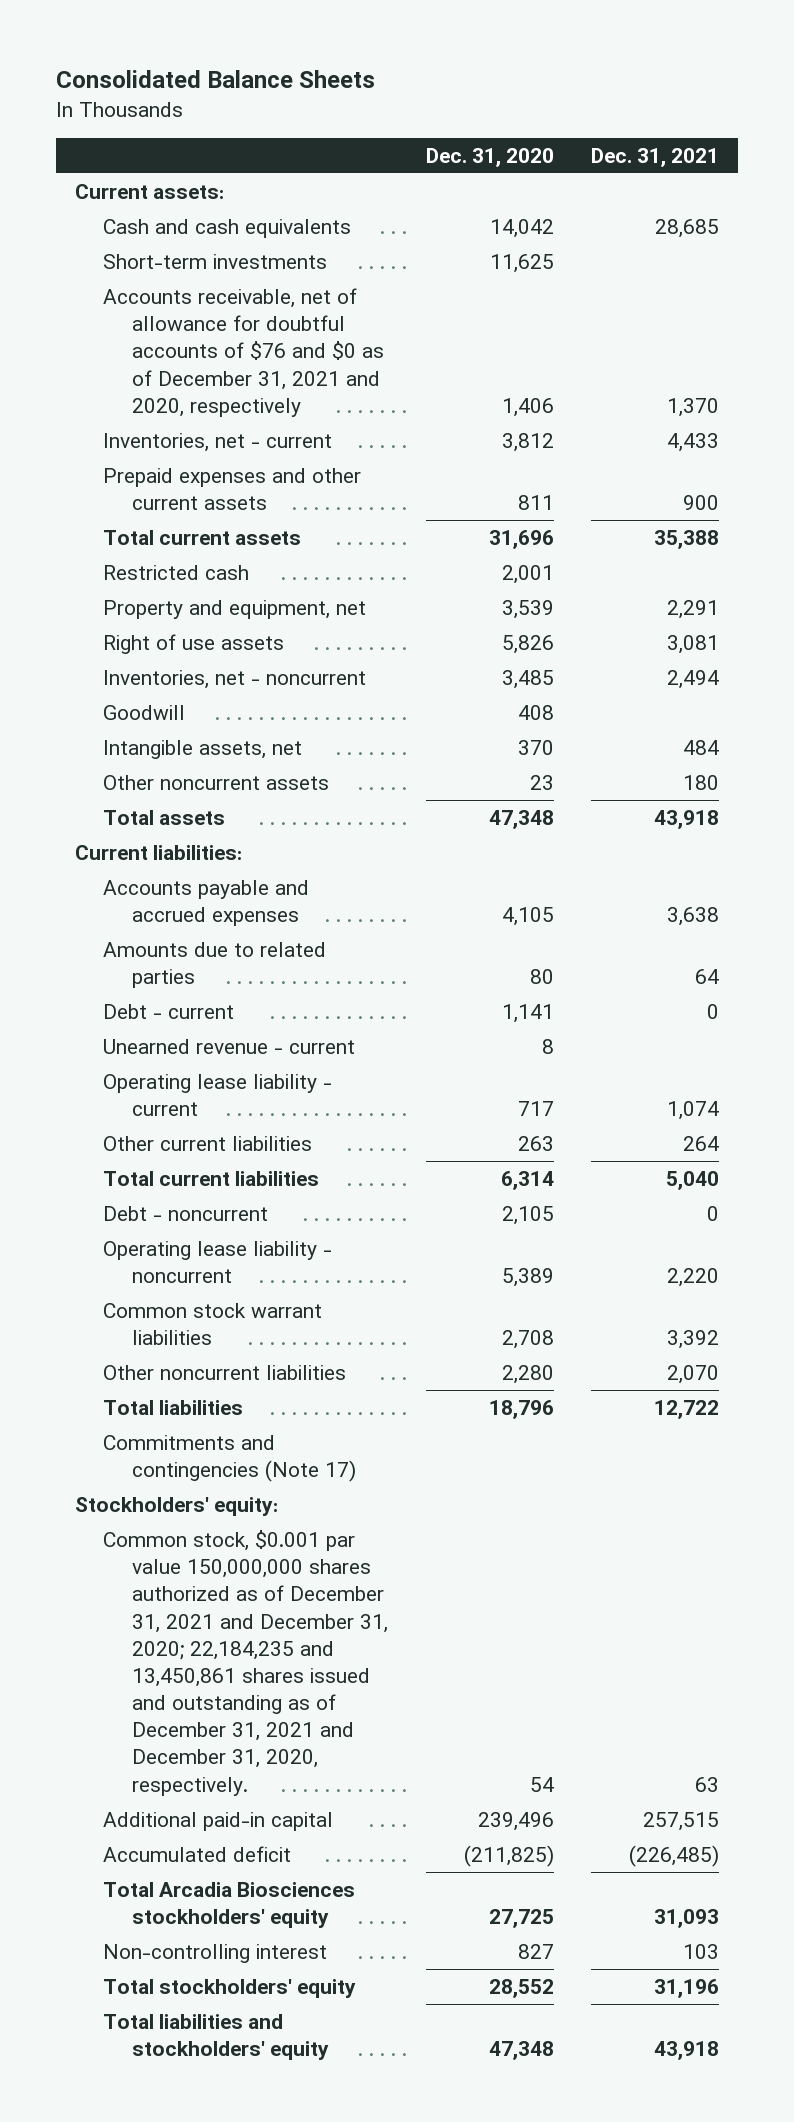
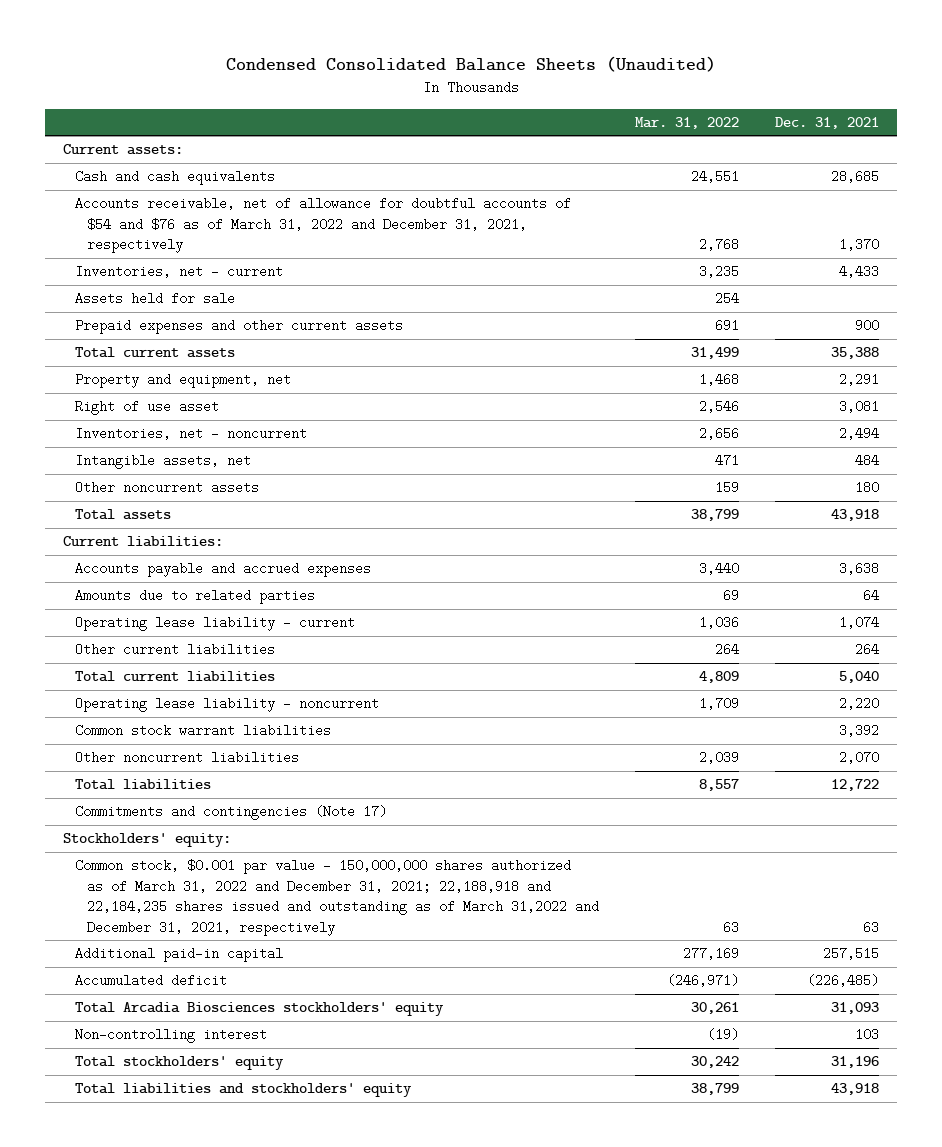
[55,70,375,89] Consolidated Balance Sheets -> [226,56,717,73] Condensed Consolidated Balance Sheets (Unaudited)
[425,147,554,167] Dec. 31, 2020 -> none
none -> [635,116,740,129] Mar. 31, 2022
[103,254,328,270] Short-term investments -> none
[103,288,384,417] Accounts receivable, net of allowance for doubtful accounts of $76 and $0 as of December 31, 2021 and 2020, respectively -> [75,197,572,254] Accounts receivable, net of allowance for doubtful accounts of $54 and $76 as of March 31, 2022 and December 31, 2021, respectively
none -> [75,292,236,306] Assets held for sale
[103,565,250,581] Restricted cash -> none
[103,634,285,655] Right of use assets -> [75,400,220,416] Right of use asset
[103,705,186,721] Goodwill -> none
[103,1004,235,1020] Debt - current -> none
[103,1039,356,1055] Unearned revenue - current -> none
[103,1206,269,1222] Debt - noncurrent -> none
[103,1530,388,1796] Common stock, $0.001 par value 150,000,000 shares authorized as of December 31, 2021 and December 31, 2020; 22,184,235 and 13,450,861 shares issued and outstanding as of December 31, 2021 and December 31, 2020, respectively. -> [75,859,600,936] Common stock, $0.001 par value - 150,000,000 shares authorized as of March 31, 2022 and December 31, 2021; 22,188,918 and 22,184,235 shares issued and outstanding as of March 31,2022 and December 31, 2021, respectively

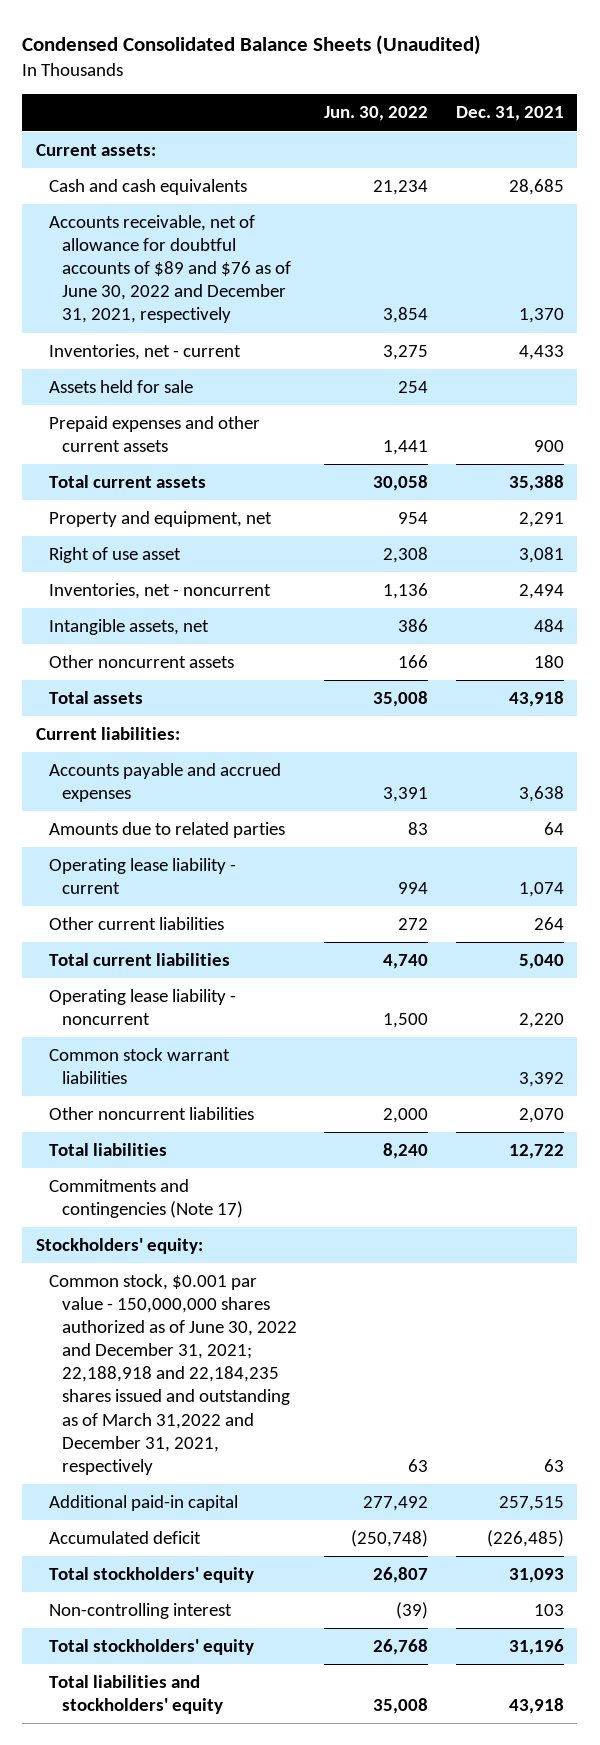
[635,116,740,129] Mar. 31, 2022 -> none
none -> [324,106,429,122] Jun. 30, 2022
[75,197,572,254] Accounts receivable, net of allowance for doubtful accounts of $54 and $76 as of March 31, 2022 and December 31, 2021, respectively -> [49,215,292,324] Accounts receivable, net of allowance for doubtful accounts of $89 and $76 as of June 30, 2022 and December 31, 2021, respectively
[75,859,600,936] Common stock, $0.001 par value - 150,000,000 shares authorized as of March 31, 2022 and December 31, 2021; 22,188,918 and 22,184,235 shares issued and outstanding as of March 31,2022 and December 31, 2021, respectively -> [49,1274,298,1475] Common stock, $0.001 par value - 150,000,000 shares authorized as of June 30, 2022 and December 31, 2021; 22,188,918 and 22,184,235 shares issued and outstanding as of March 31,2022 and December 31, 2021, respectively
[75,1002,445,1017] Total Arcadia Biosciences stockholders' equity -> [49,1567,255,1584] Total stockholders' equity

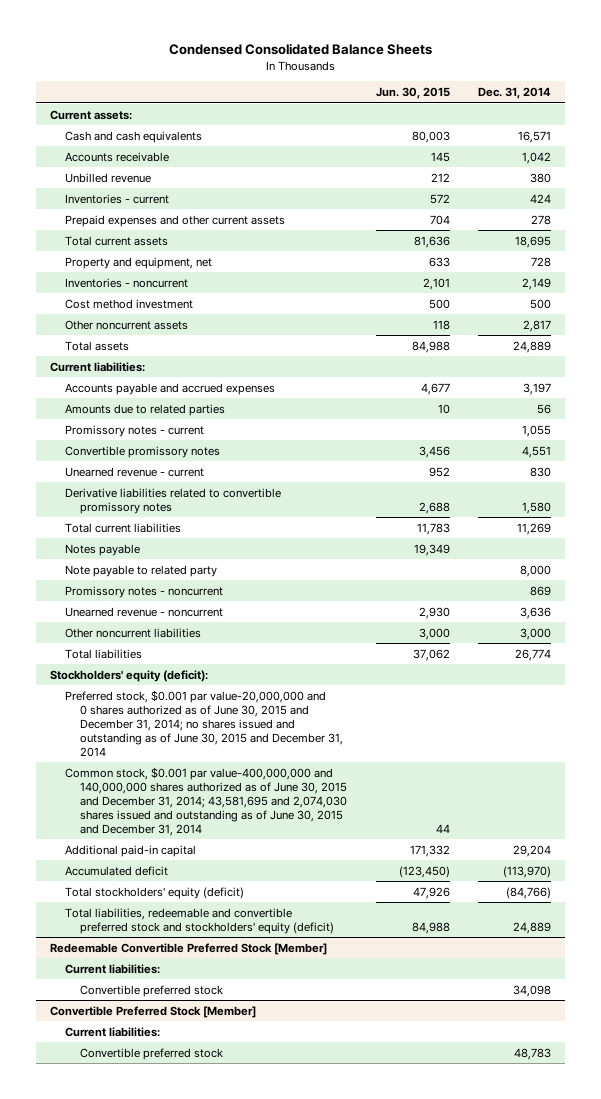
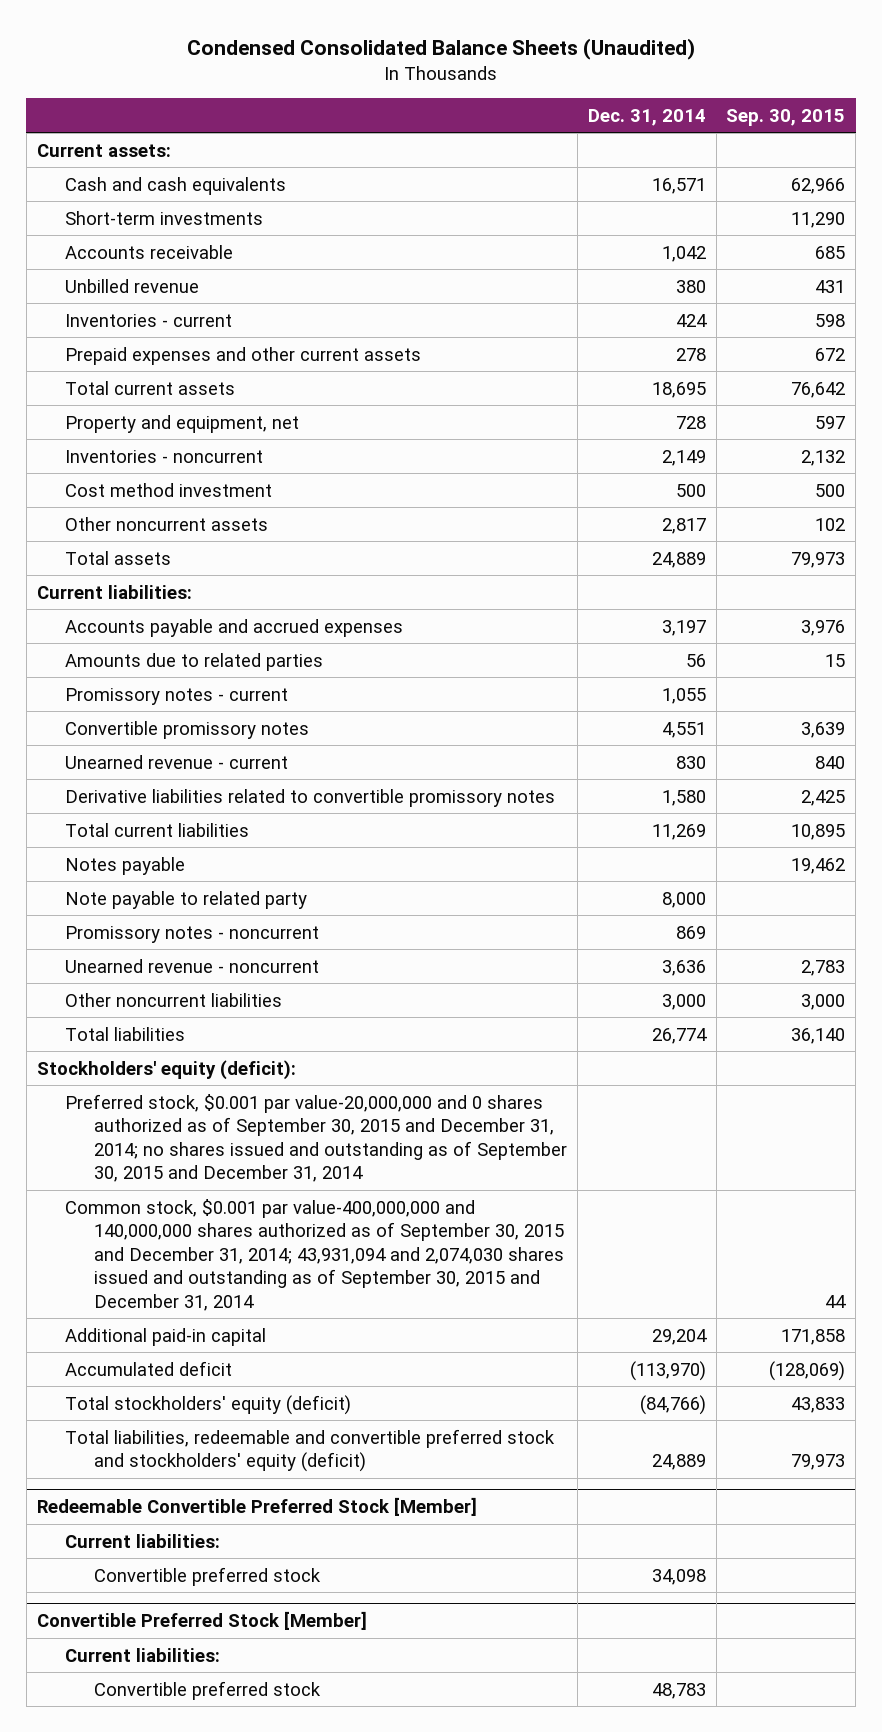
[168,43,432,56] Condensed Consolidated Balance Sheets -> [186,37,695,60] Condensed Consolidated Balance Sheets (Unaudited)
[375,87,450,100] Jun. 30, 2015 -> none
none -> [726,108,846,126] Sep. 30, 2015
none -> [65,210,264,225] Short-term investments
[65,689,344,757] Preferred stock, $0.001 par value-20,000,000 and 0 shares authorized as of June 30, 2015 and December 31, 2014; no shares issued and outstanding as of June 30, 2015 and December 31, 2014 -> [65,1093,568,1183] Preferred stock, $0.001 par value-20,000,000 and 0 shares authorized as of September 30, 2015 and December 31, 2014; no shares issued and outstanding as of September 30, 2015 and December 31, 2014
[65,766,348,836] Common stock, $0.001 par value-400,000,000 and 140,000,000 shares authorized as of June 30, 2015 and December 31, 2014; 43,581,695 and 2,074,030 shares issued and outstanding as of June 30, 2015 and December 31, 2014 -> [65,1198,565,1311] Common stock, $0.001 par value-400,000,000 and 140,000,000 shares authorized as of September 30, 2015 and December 31, 2014; 43,931,094 and 2,074,030 shares issued and outstanding as of September 30, 2015 and December 31, 2014

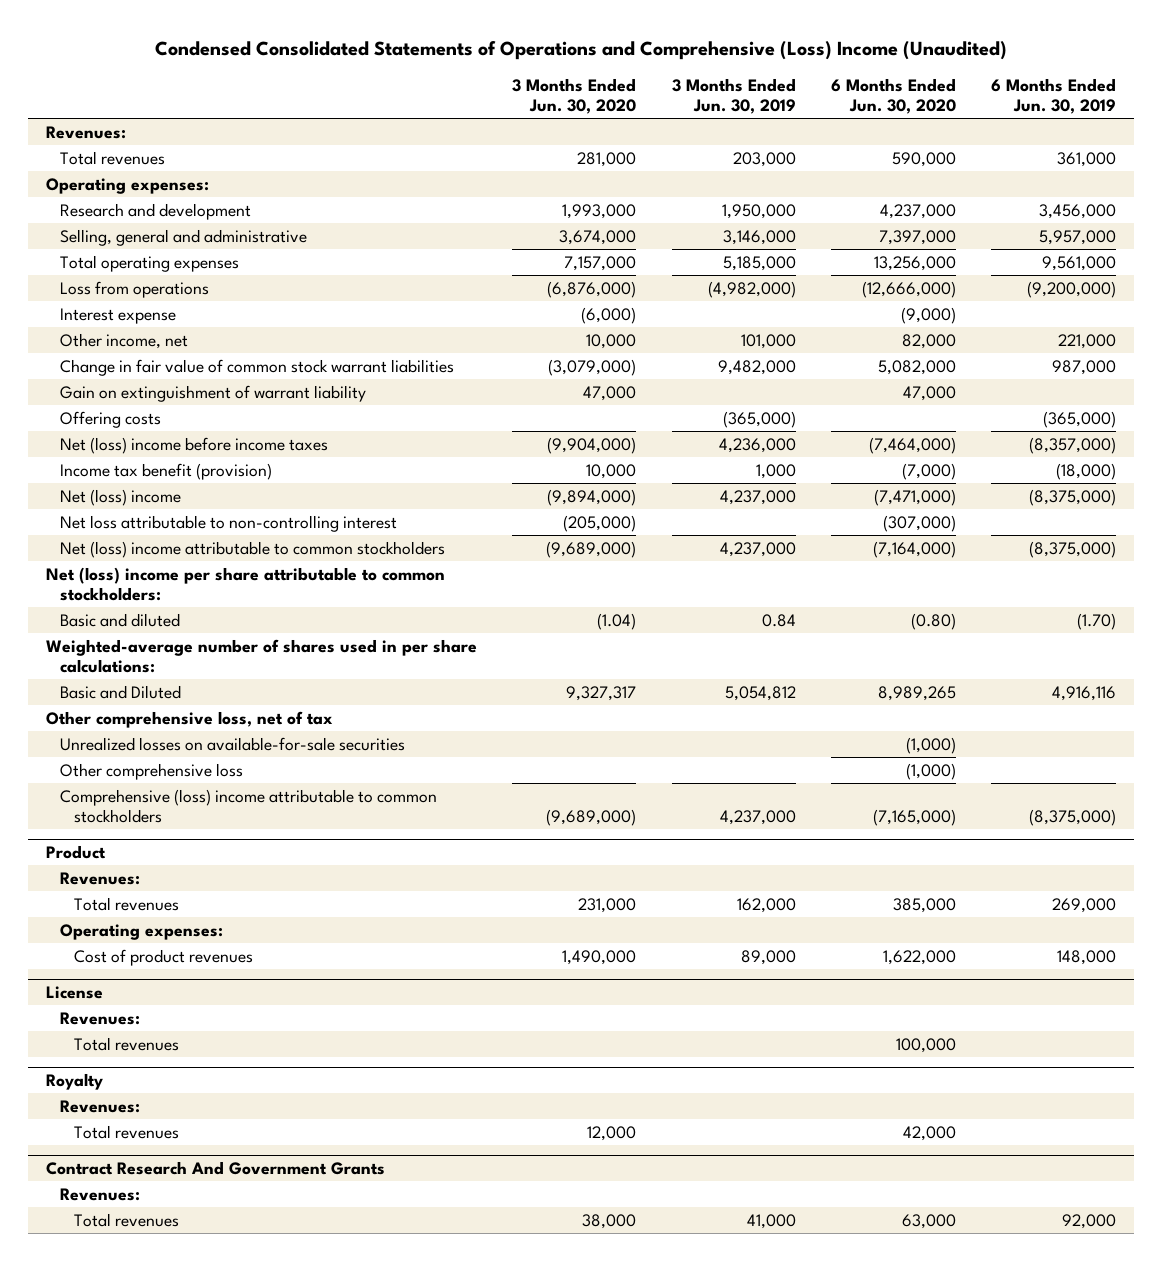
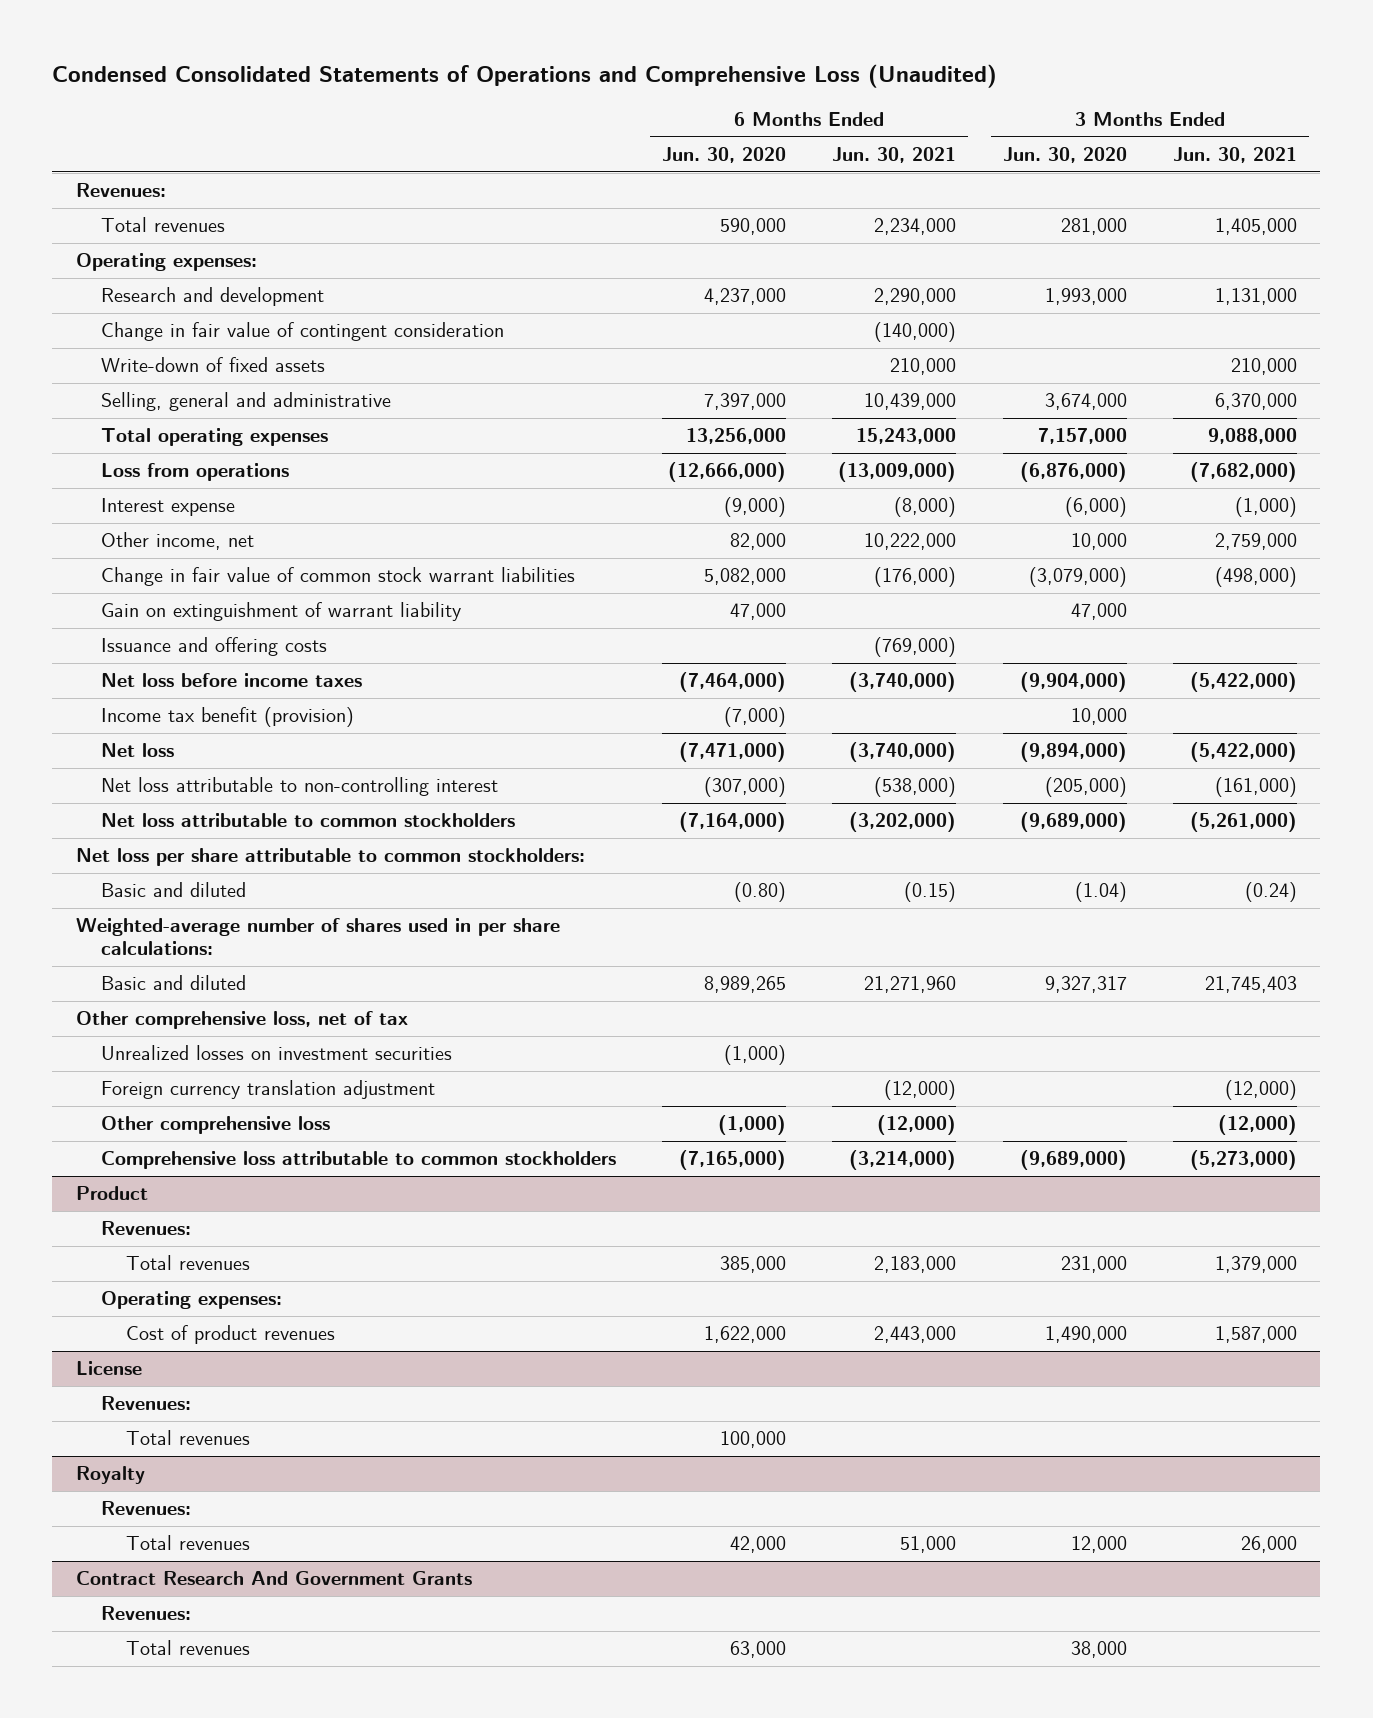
[155,40,1008,60] Condensed Consolidated Statements of Operations and Comprehensive (Loss) Income (Unaudited) -> [52,64,998,89] Condensed Consolidated Statements of Operations and Comprehensive Loss (Unaudited)
[671,77,796,115] 3 Months Ended Jun. 30, 2019 -> none
[991,77,1117,115] 6 Months Ended Jun. 30, 2019 -> none
none -> [832,147,957,164] Jun. 30, 2021
none -> [1173,147,1298,164] Jun. 30, 2021
none -> [100,322,504,342] Change in fair value of contingent consideration
none -> [100,357,325,373] Write-down of fixed assets
[59,410,161,428] Offering costs -> [100,637,327,657] Issuance and offering costs
[59,436,328,454] Net (loss) income before income taxes -> [100,673,362,688] Net loss before income taxes
[59,488,181,506] Net (loss) income -> [100,743,174,758] Net loss
[59,540,445,558] Net (loss) income attributable to common stockholders -> [100,813,515,828] Net loss attributable to common stockholders
[45,566,445,602] Net (loss) income per share attributable to common stockholders: -> [75,848,585,867] Net loss per share attributable to common stockholders:
[59,684,181,699] Basic and Diluted -> [100,975,246,991] Basic and diluted
[59,736,405,751] Unrealized losses on available-for-sale securities -> [100,1045,452,1061] Unrealized losses on investment securities
none -> [100,1080,435,1100] Foreign currency translation adjustment
[59,788,437,824] Comprehensive (loss) income attributable to common stockholders -> [100,1151,616,1170] Comprehensive loss attributable to common stockholders

